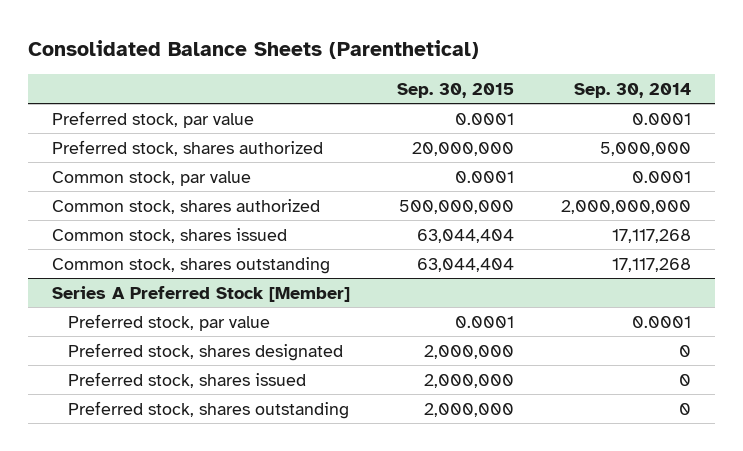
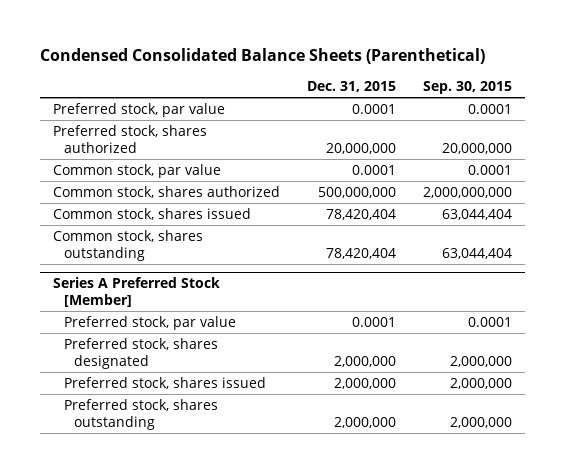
[28,40,480,60] Consolidated Balance Sheets (Parenthetical) -> [40,48,486,65] Condensed Consolidated Balance Sheets (Parenthetical)
[574,83,692,99] Sep. 30, 2014 -> none
none -> [307,81,397,93] Dec. 31, 2015
[399,199,515,214] 500,000,000 -> [422,187,512,199] 2,000,000,000

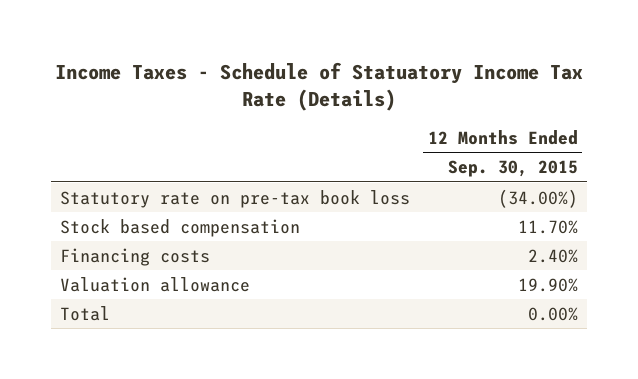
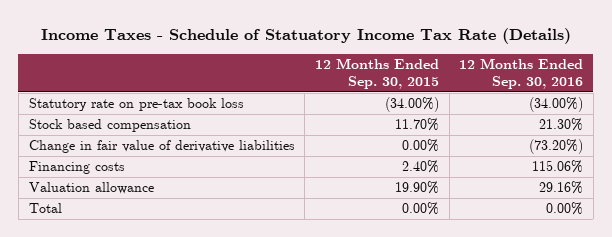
none -> [459,57,584,90] 12 Months Ended Sep. 30, 2016
none -> [28,140,295,154] Change in fair value of derivative liabilities

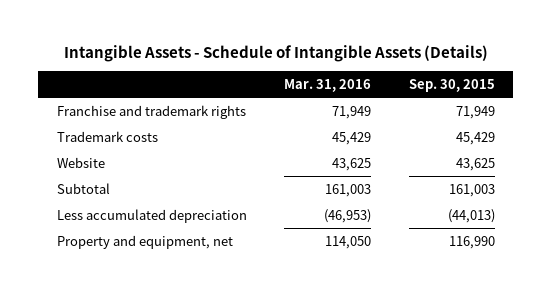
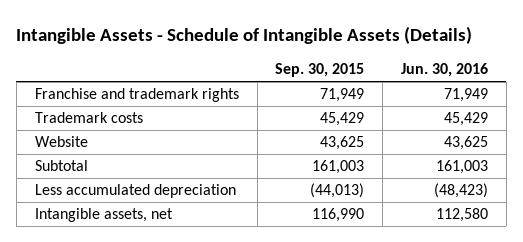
[284,78,372,92] Mar. 31, 2016 -> none
none -> [401,63,489,78] Jun. 30, 2016
[56,234,233,249] Property and equipment, net -> [34,208,173,223] Intangible assets, net

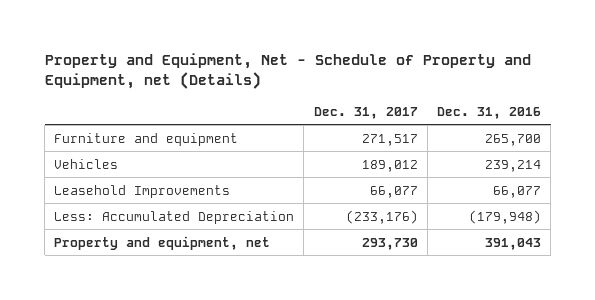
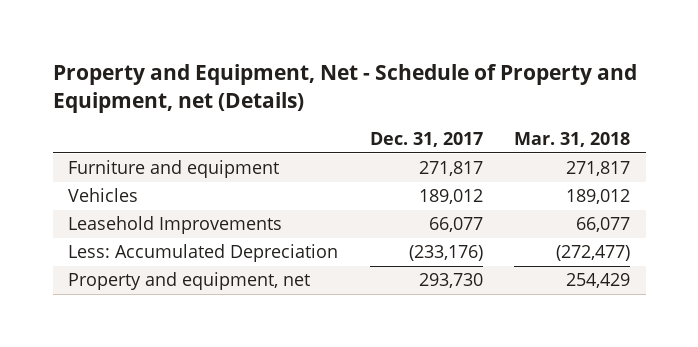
[436,106,541,119] Dec. 31, 2016 -> none
none -> [513,132,630,148] Mar. 31, 2018
[361,133,418,146] 271,517 -> [418,161,483,177] 271,817

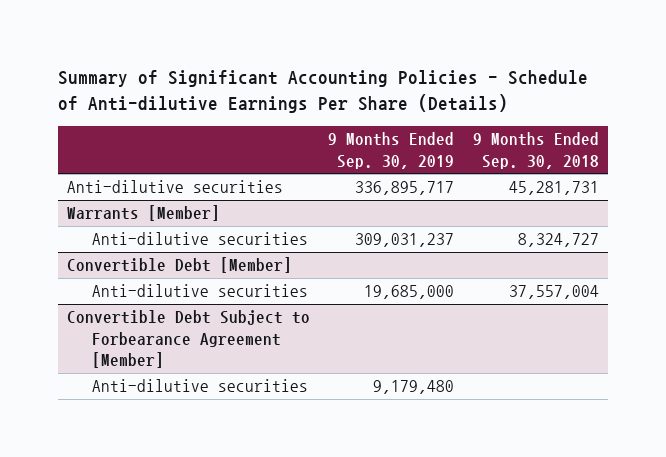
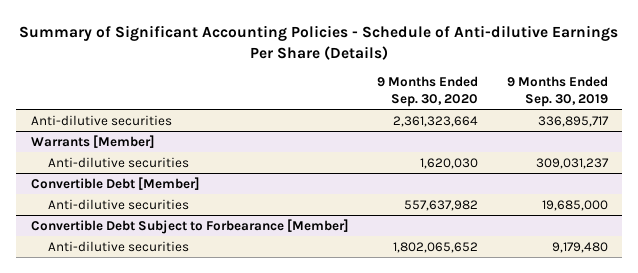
[473,132,600,169] 9 Months Ended Sep. 30, 2018 -> none
none -> [377,76,479,108] 9 Months Ended Sep. 30, 2020
[66,310,310,369] Convertible Debt Subject to Forbearance Agreement [Member] -> [30,218,349,234] Convertible Debt Subject to Forbearance [Member]

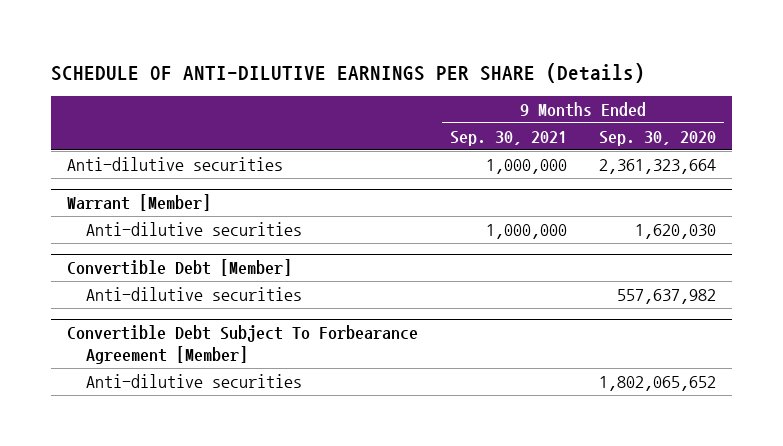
[19,25,619,61] Summary of Significant Accounting Policies - Schedule of Anti-dilutive Earnings Per Share (Details) -> [51,62,646,83] SCHEDULE OF ANTI-DILUTIVE EARNINGS PER SHARE (Details)
[506,76,608,108] 9 Months Ended Sep. 30, 2019 -> none
none -> [450,130,568,146] Sep. 30, 2021
[30,134,155,148] Warrants [Member] -> [67,194,212,212] Warrant [Member]
[30,218,349,234] Convertible Debt Subject to Forbearance [Member] -> [67,325,419,365] Convertible Debt Subject To Forbearance Agreement [Member]

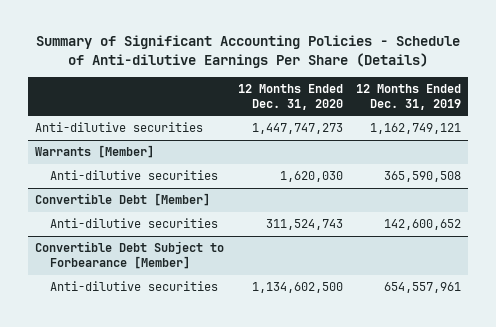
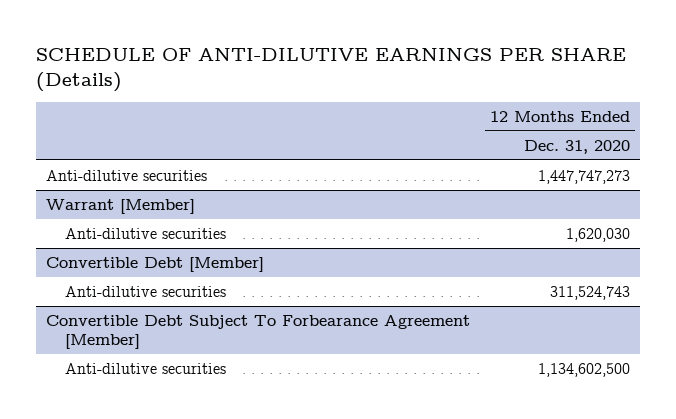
[36,35,461,68] Summary of Significant Accounting Policies - Schedule of Anti-dilutive Earnings Per Share (Details) -> [35,47,626,92] SCHEDULE OF ANTI-DILUTIVE EARNINGS PER SHARE (Details)
[356,84,462,110] 12 Months Ended Dec. 31, 2019 -> none
[34,145,154,159] Warrants [Member] -> [45,198,195,214] Warrant [Member]
[34,241,224,270] Convertible Debt Subject to Forbearance [Member] -> [45,314,470,349] Convertible Debt Subject To Forbearance Agreement [Member]

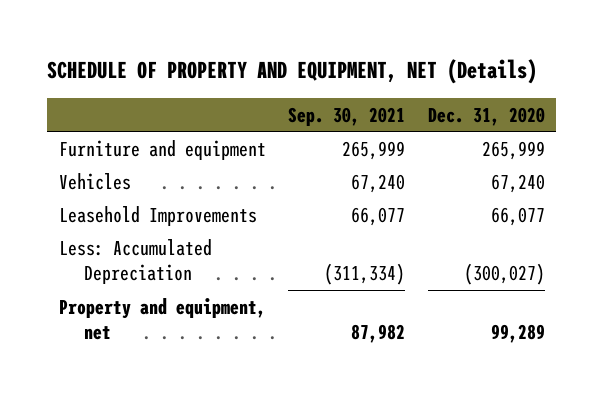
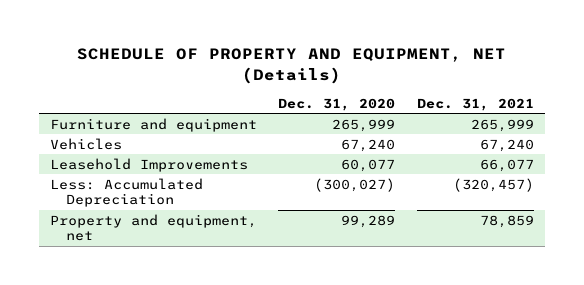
[288,106,406,126] Sep. 30, 2021 -> none
none -> [417,97,535,111] Dec. 31, 2021
[491,206,546,226] 66,077 -> [341,158,396,172] 60,077

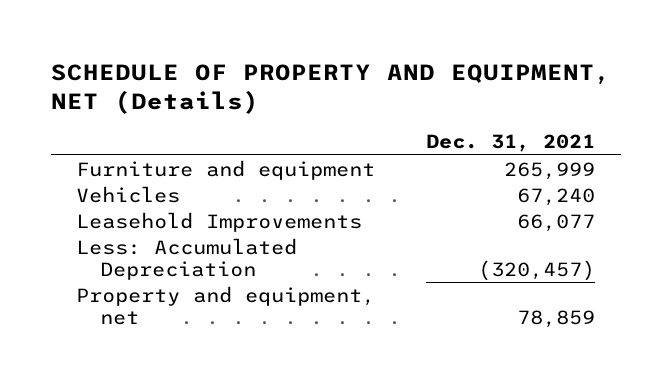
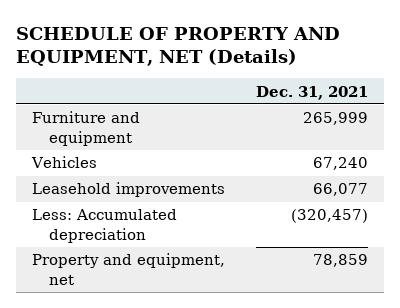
[76,211,363,232] Leasehold Improvements -> [31,182,225,198] Leasehold improvements
[76,237,298,280] Less: Accumulated Depreciation -> [31,209,177,243] Less: Accumulated depreciation

